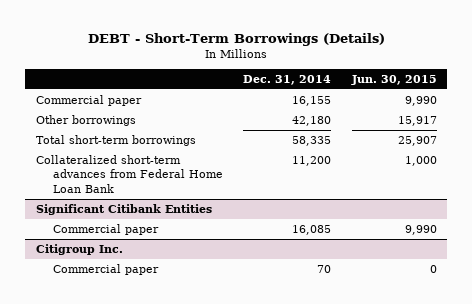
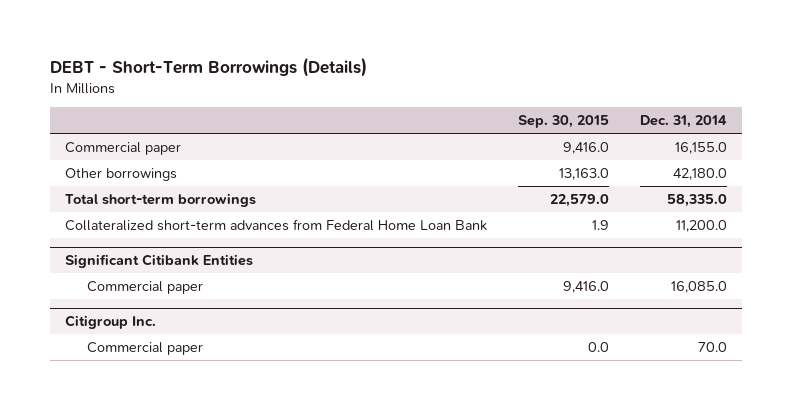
[350,74,437,85] Jun. 30, 2015 -> none
none -> [517,115,609,129] Sep. 30, 2015
[292,96,332,107] 16,155 -> [674,142,727,155] 16,155.0
[292,116,332,127] 42,180 -> [672,168,727,181] 42,180.0
[292,136,332,147] 58,335 -> [666,194,727,208] 58,335.0
[292,156,332,167] 11,200 -> [675,220,727,233] 11,200.0
[292,225,332,236] 16,085 -> [670,281,727,294] 16,085.0
[317,265,332,274] 70 -> [697,342,727,353] 70.0

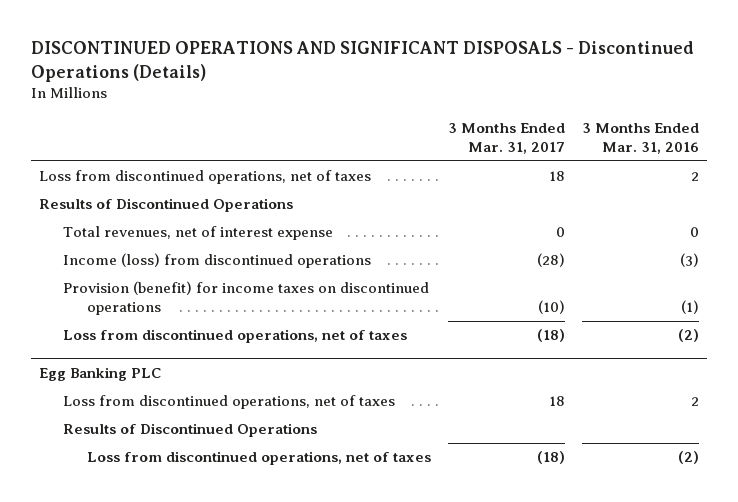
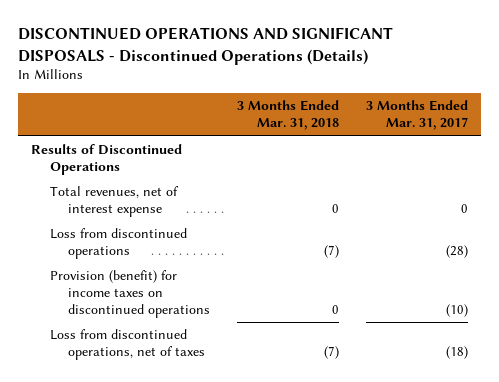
[581,122,699,154] 3 Months Ended Mar. 31, 2016 -> none
none -> [237,100,340,131] 3 Months Ended Mar. 31, 2018
[39,170,372,185] Loss from discontinued operations, net of taxes -> none
[63,253,372,269] Income (loss) from discontinued operations -> [49,228,187,260] Loss from discontinued operations
[39,366,162,381] Egg Banking PLC -> none
[63,395,396,410] Loss from discontinued operations, net of taxes -> none
[63,423,318,438] Results of Discontinued Operations -> none
[87,451,432,466] Loss from discontinued operations, net of taxes -> none

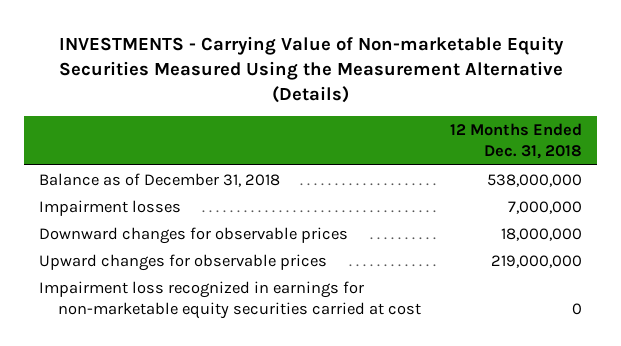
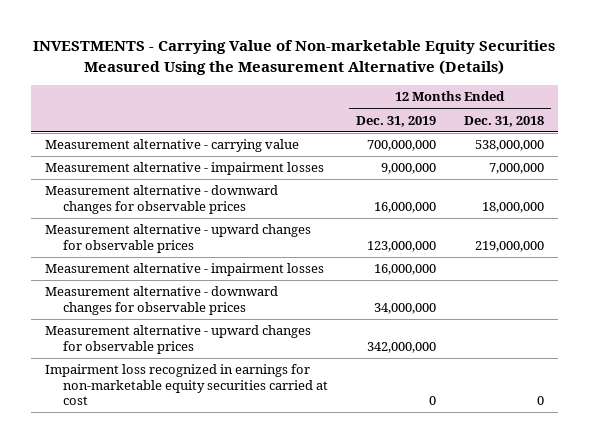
none -> [356,115,437,127] Dec. 31, 2019
[38,172,280,187] Balance as of December 31, 2018 -> [44,139,299,153] Measurement alternative - carrying value
[38,199,181,216] Impairment losses -> [44,162,324,176] Measurement alternative - impairment losses
[38,226,348,244] Downward changes for observable prices -> [44,185,278,214] Measurement alternative - downward changes for observable prices
[38,253,327,271] Upward changes for observable prices -> [44,224,311,253] Measurement alternative - upward changes for observable prices
none -> [44,263,324,277] Measurement alternative - impairment losses
none -> [44,286,278,315] Measurement alternative - downward changes for observable prices
none -> [44,325,311,354] Measurement alternative - upward changes for observable prices

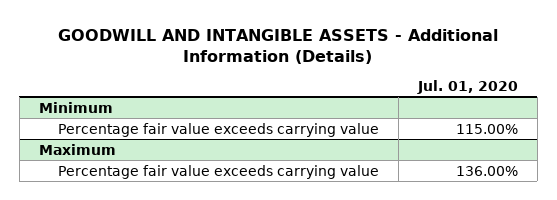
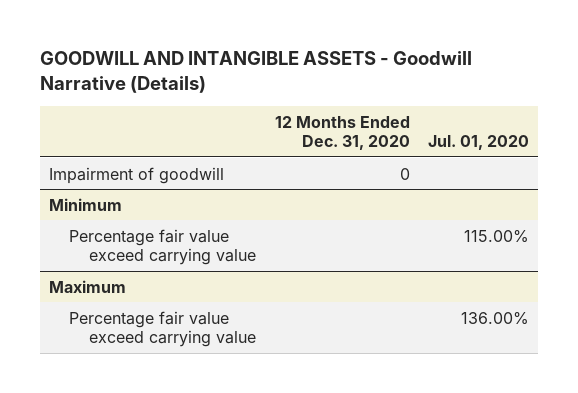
[58,28,499,64] GOODWILL AND INTANGIBLE ASSETS - Additional Information (Details) -> [39,50,472,93] GOODWILL AND INTANGIBLE ASSETS - Goodwill Narrative (Details)
none -> [274,115,410,151] 12 Months Ended Dec. 31, 2020
none -> [48,166,224,184] Impairment of goodwill
[57,122,379,137] Percentage fair value exceeds carrying value -> [69,228,257,266] Percentage fair value exceed carrying value
[57,164,379,179] Percentage fair value exceeds carrying value -> [69,310,257,348] Percentage fair value exceed carrying value

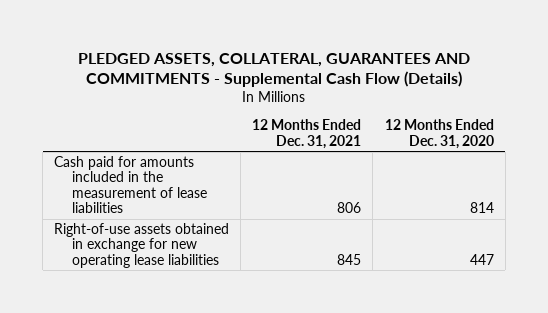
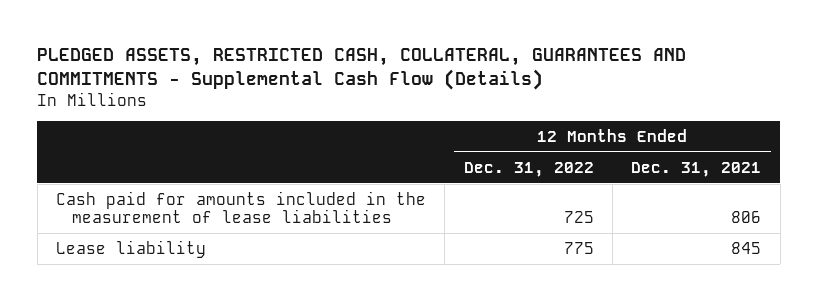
[77,52,470,88] PLEDGED ASSETS, COLLATERAL, GUARANTEES AND COMMITMENTS - Supplemental Cash Flow (Details) -> [37,48,687,91] PLEDGED ASSETS, RESTRICTED CASH, COLLATERAL, GUARANTEES AND COMMITMENTS - Supplemental Cash Flow (Details)
[384,119,494,149] 12 Months Ended Dec. 31, 2020 -> none
none -> [463,161,594,177] Dec. 31, 2022
[54,222,230,268] Right-of-use assets obtained in exchange for new operating lease liabilities -> [55,239,206,258] Lease liability

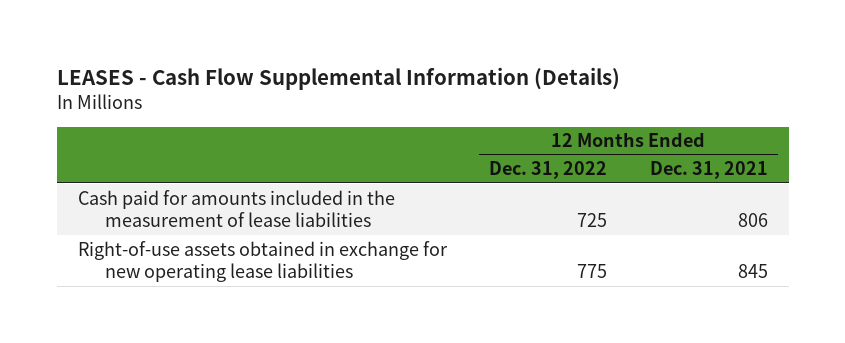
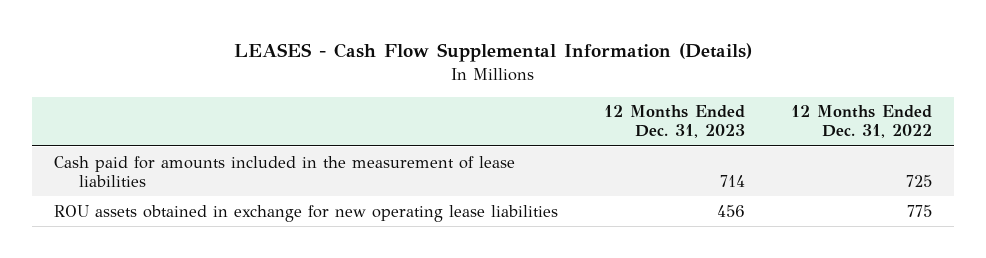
[649,161,768,180] Dec. 31, 2021 -> none
none -> [603,105,745,139] 12 Months Ended Dec. 31, 2023
[77,240,448,283] Right-of-use assets obtained in exchange for new operating lease liabilities -> [54,204,559,222] ROU assets obtained in exchange for new operating lease liabilities

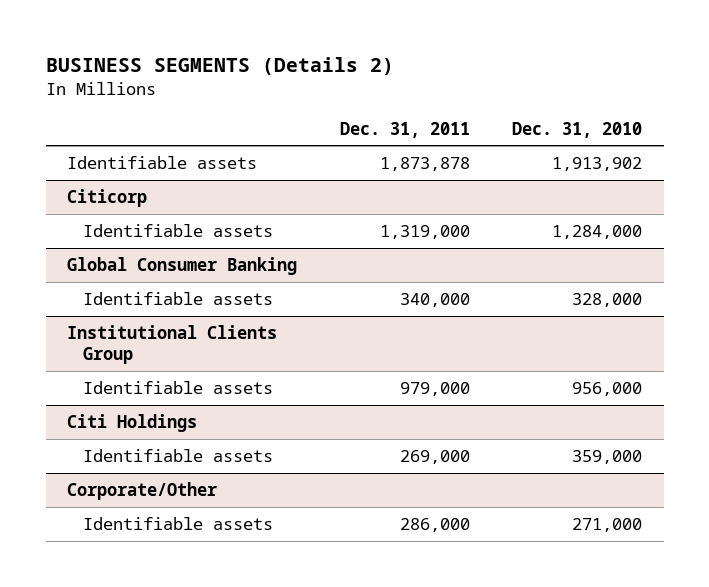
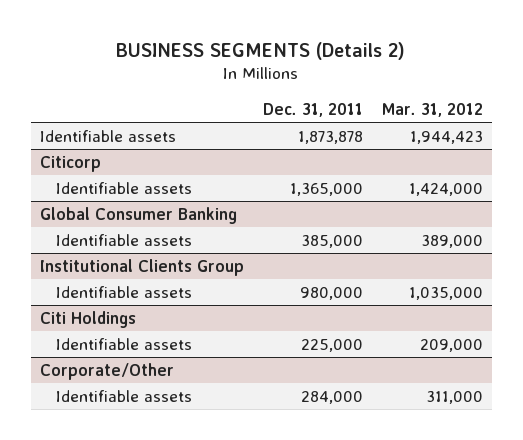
[512,121,643,138] Dec. 31, 2010 -> none
none -> [381,102,483,117] Mar. 31, 2012
[379,224,470,239] 1,319,000 -> [289,182,363,196] 1,365,000
[399,292,470,307] 340,000 -> [300,234,363,248] 385,000
[399,381,470,396] 979,000 -> [299,286,363,300] 980,000
[399,449,470,464] 269,000 -> [300,338,363,352] 225,000
[399,517,470,532] 286,000 -> [300,390,363,404] 284,000

